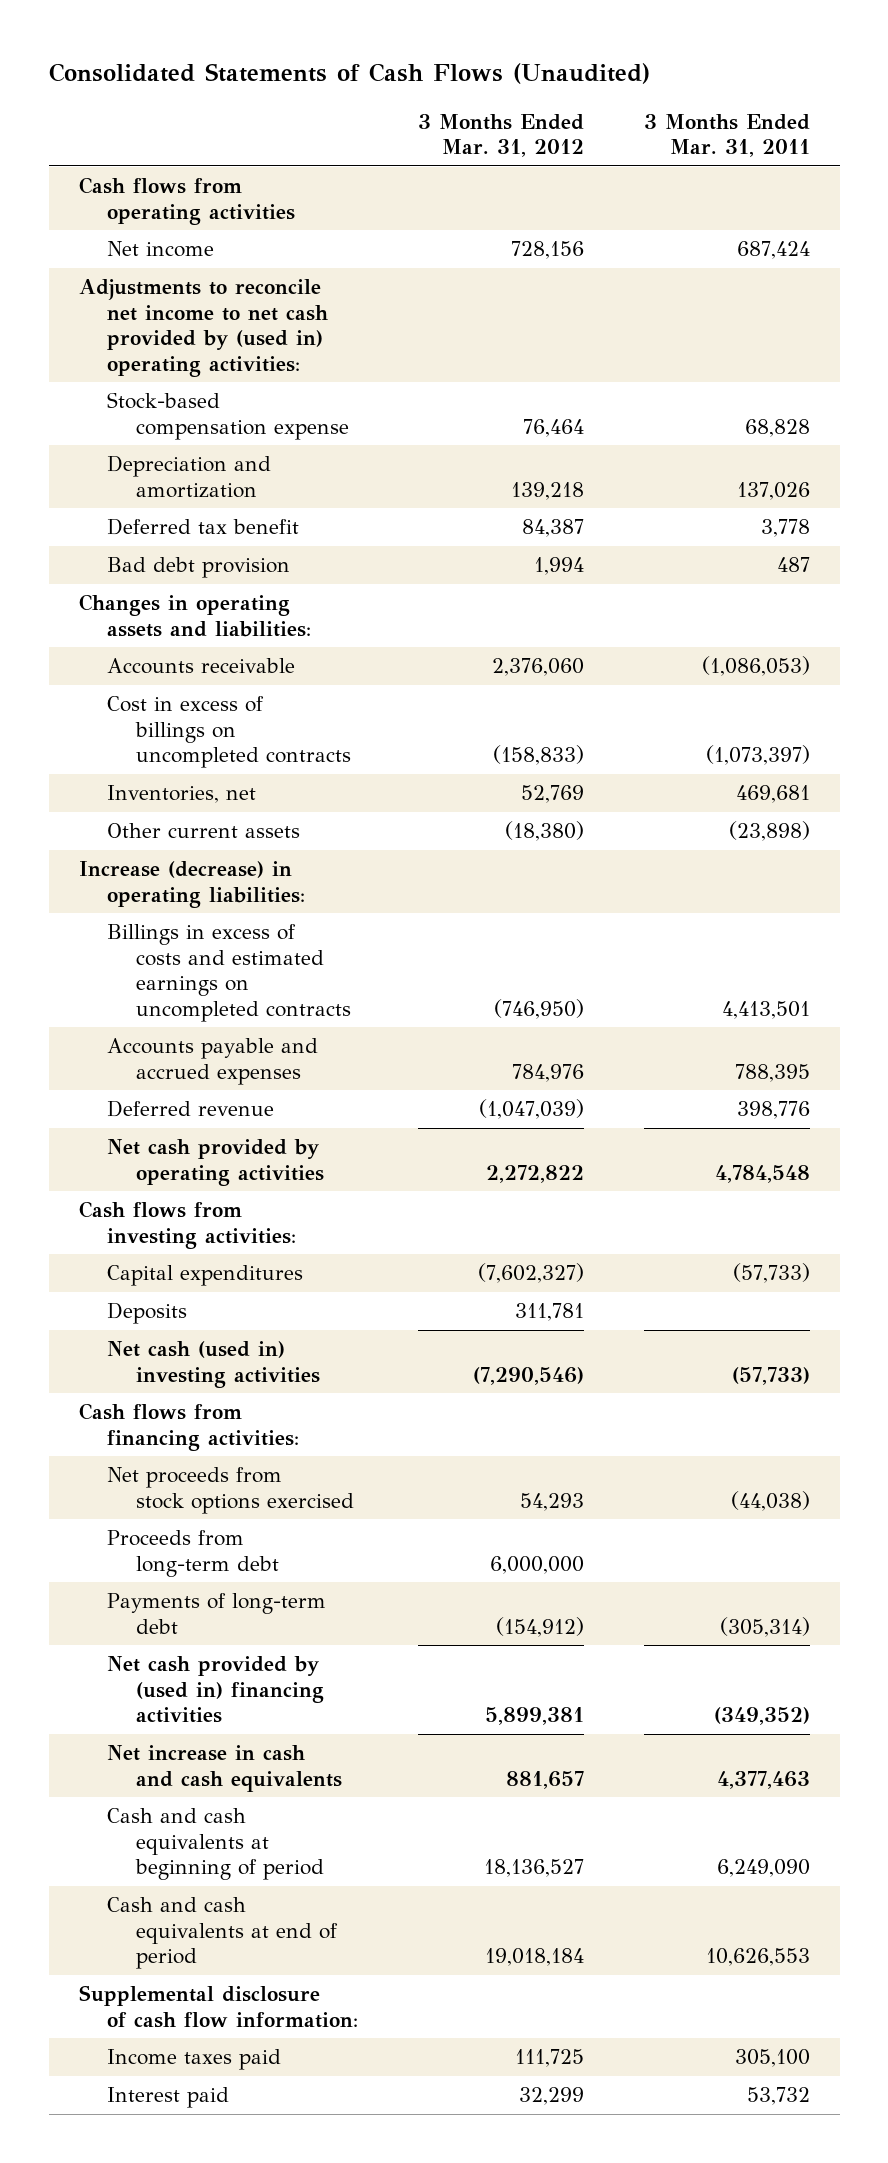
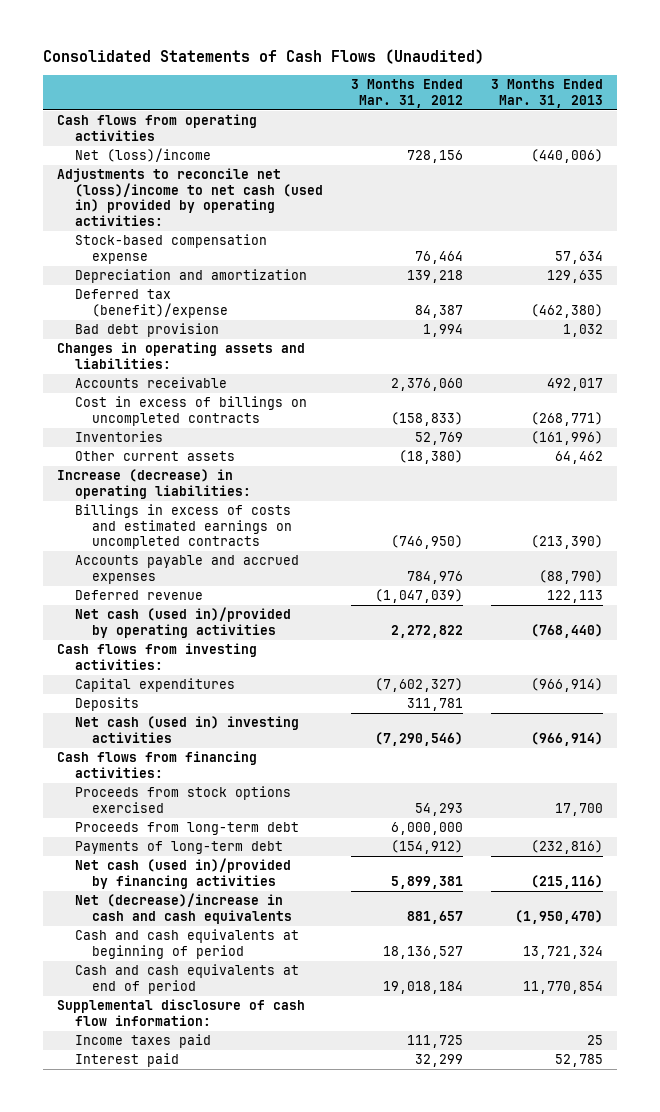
[643,113,810,158] 3 Months Ended Mar. 31, 2011 -> none
none -> [490,78,603,108] 3 Months Ended Mar. 31, 2013
[107,241,215,258] Net income -> [74,148,211,163] Net (loss)/income
[78,279,329,377] Adjustments to reconcile net income to net cash provided by (used in) operating activities: -> [57,168,323,227] Adjustments to reconcile net (loss)/income to net cash (used in) provided by operating activities:
[107,518,300,536] Deferred tax benefit -> [74,289,229,318] Deferred tax (benefit)/expense
[107,785,257,804] Inventories, net -> [74,431,163,443] Inventories
[107,1139,324,1186] Net cash provided by operating activities -> [74,607,291,638] Net cash (used in)/provided by operating activities
[107,1467,354,1514] Net proceeds from stock options exercised -> [74,786,291,813] Proceeds from stock options exercised
[107,1656,324,1724] Net cash provided by (used in) financing activities -> [74,858,291,889] Net cash (used in)/provided by financing activities
[107,1745,342,1792] Net increase in cash and cash equivalents -> [74,893,293,924] Net (decrease)/increase in cash and cash equivalents

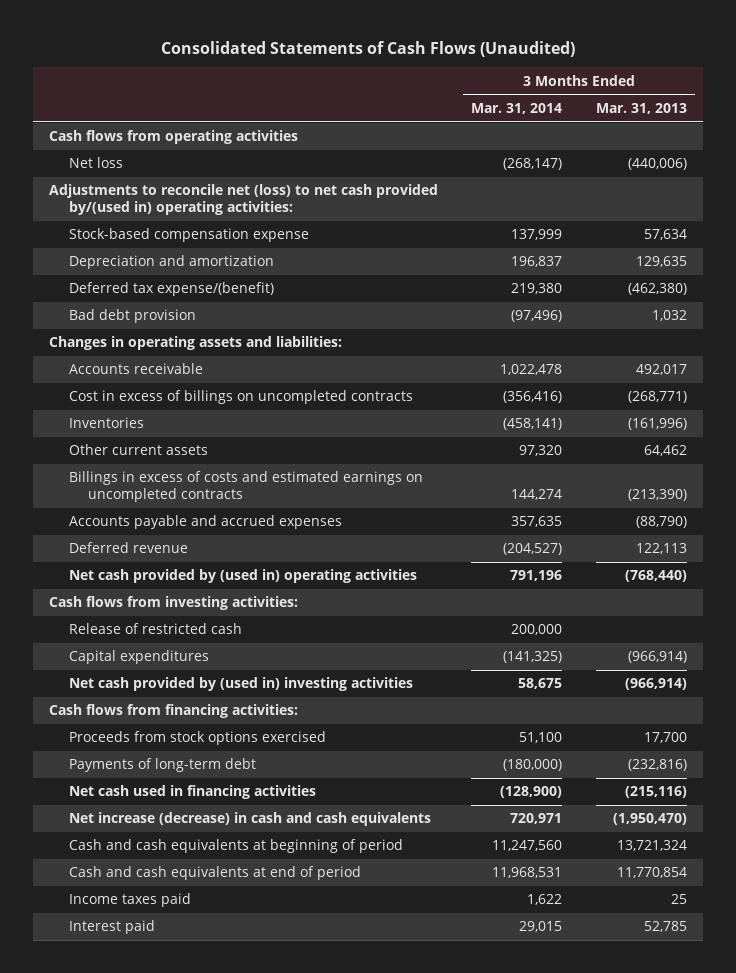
[350,78,463,108] 3 Months Ended Mar. 31, 2012 -> none
none -> [471,102,563,114] Mar. 31, 2014
[74,148,211,163] Net (loss)/income -> [68,157,123,169] Net loss
[57,168,323,227] Adjustments to reconcile net (loss)/income to net cash (used in) provided by operating activities: -> [49,184,439,215] Adjustments to reconcile net (loss) to net cash provided by/(used in) operating activities:
[74,289,229,318] Deferred tax (benefit)/expense -> [68,282,274,297] Deferred tax expense/(benefit)
[57,469,251,499] Increase (decrease) in operating liabilities: -> none
[74,607,291,638] Net cash (used in)/provided by operating activities -> [68,569,417,584] Net cash provided by (used in) operating activities
none -> [68,623,242,635] Release of restricted cash
[74,697,139,712] Deposits -> none
[74,716,299,743] Net cash (used in) investing activities -> [68,677,413,692] Net cash provided by (used in) investing activities
[74,822,299,836] Proceeds from long-term debt -> none
[74,858,291,889] Net cash (used in)/provided by financing activities -> [68,785,316,800] Net cash used in financing activities
[74,893,293,924] Net (decrease)/increase in cash and cash equivalents -> [68,812,431,827] Net increase (decrease) in cash and cash equivalents
[57,999,306,1026] Supplemental disclosure of cash flow information: -> none

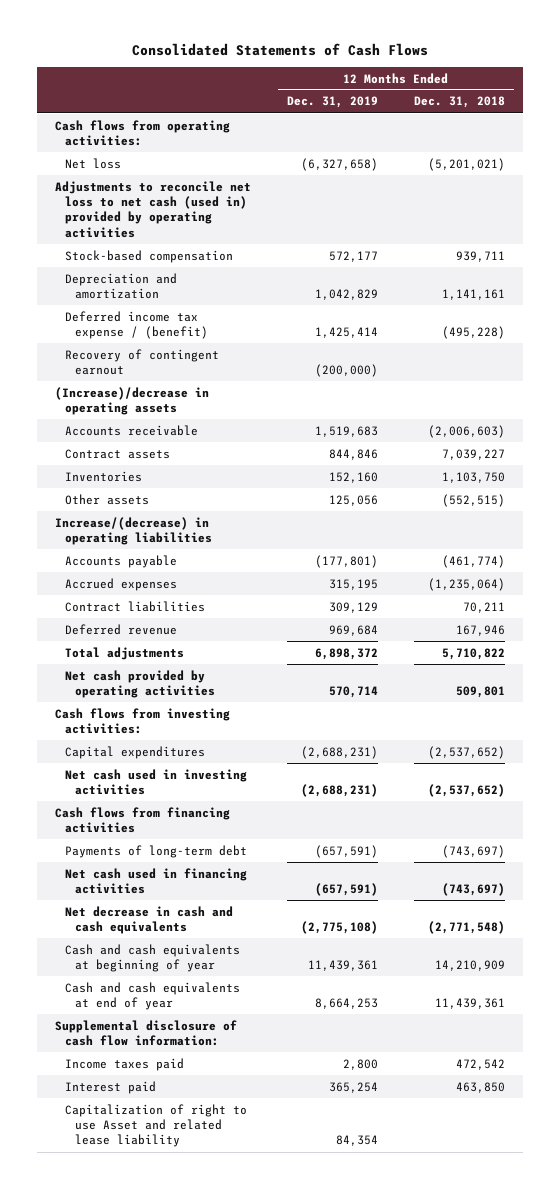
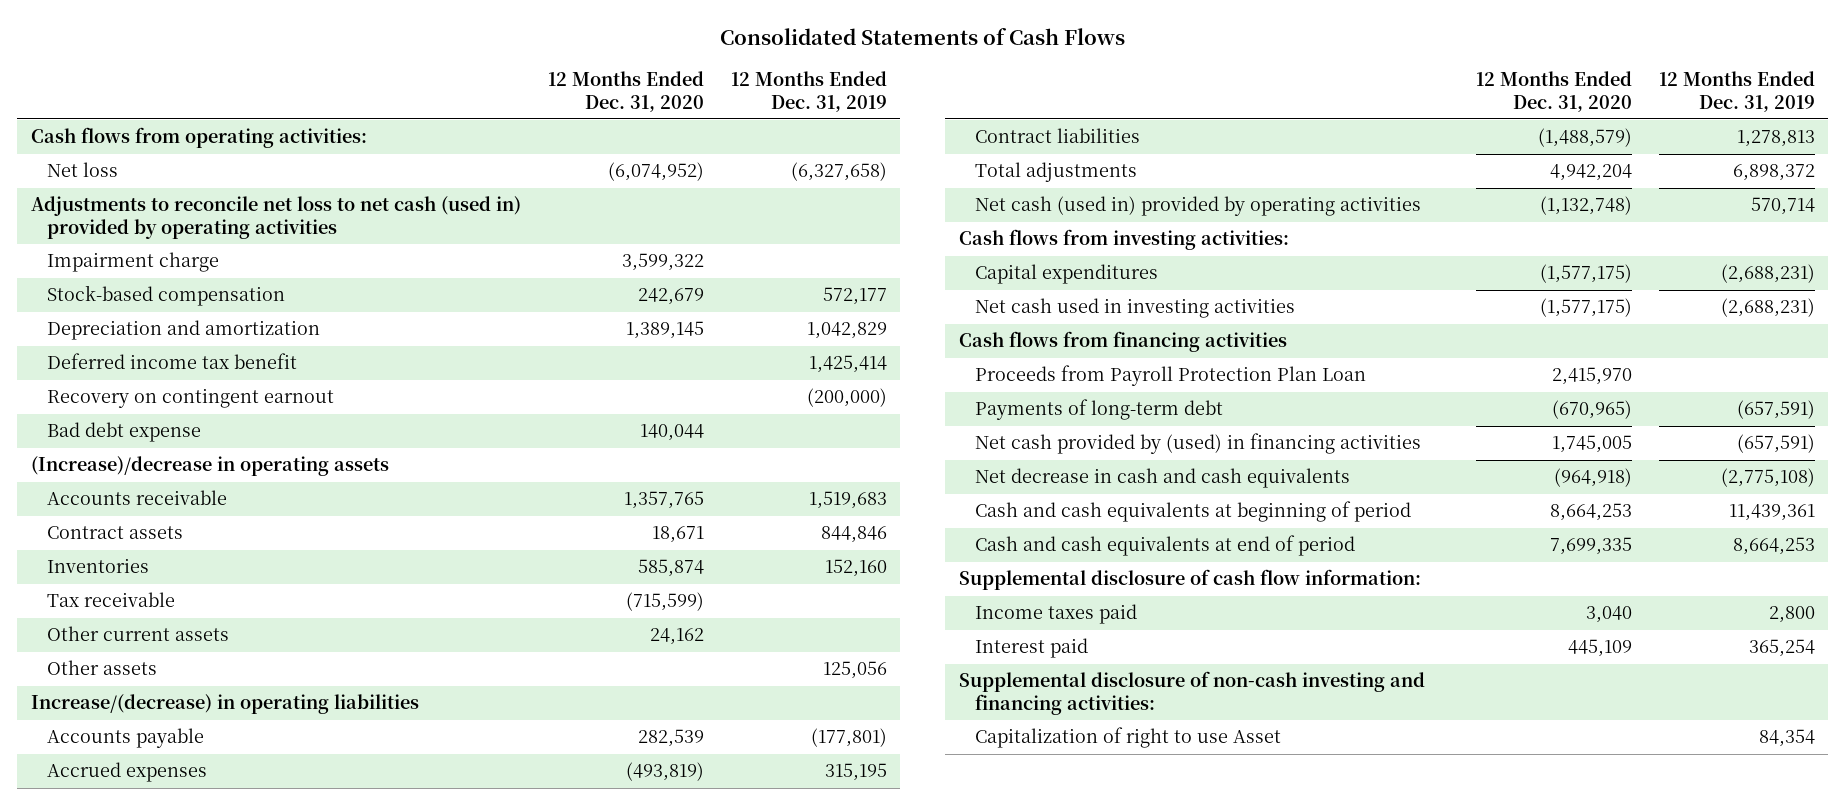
[413,96,505,109] Dec. 31, 2018 -> none
none -> [547,70,704,112] 12 Months Ended Dec. 31, 2020
none -> [47,252,220,273] Impairment charge
[64,310,209,339] Deferred income tax expense / (benefit) -> [47,353,298,370] Deferred income tax benefit
[64,348,219,375] Recovery of contingent earnout -> [47,388,335,409] Recovery on contingent earnout
none -> [47,422,202,443] Bad debt expense
none -> [47,592,176,608] Tax receivable
none -> [47,626,230,642] Other current assets
[64,623,177,635] Deferred revenue -> none
[328,601,378,613] 309,129 -> [1736,130,1815,148] 1,278,813
[64,669,216,698] Net cash provided by operating activities -> [975,196,1422,217] Net cash (used in) provided by operating activities
none -> [975,365,1367,387] Proceeds from Payroll Protection Plan Loan
[64,867,247,894] Net cash used in financing activities -> [975,433,1422,455] Net cash provided by (used) in financing activities
[64,943,240,972] Cash and cash equivalents at beginning of year -> [975,501,1412,523] Cash and cash equivalents at beginning of period
[64,981,240,1010] Cash and cash equivalents at end of year -> [975,535,1356,557] Cash and cash equivalents at end of period
none -> [958,671,1425,716] Supplemental disclosure of non-cash investing and financing activities:
[64,1103,247,1148] Capitalization of right to use Asset and related lease liability -> [975,727,1282,749] Capitalization of right to use Asset

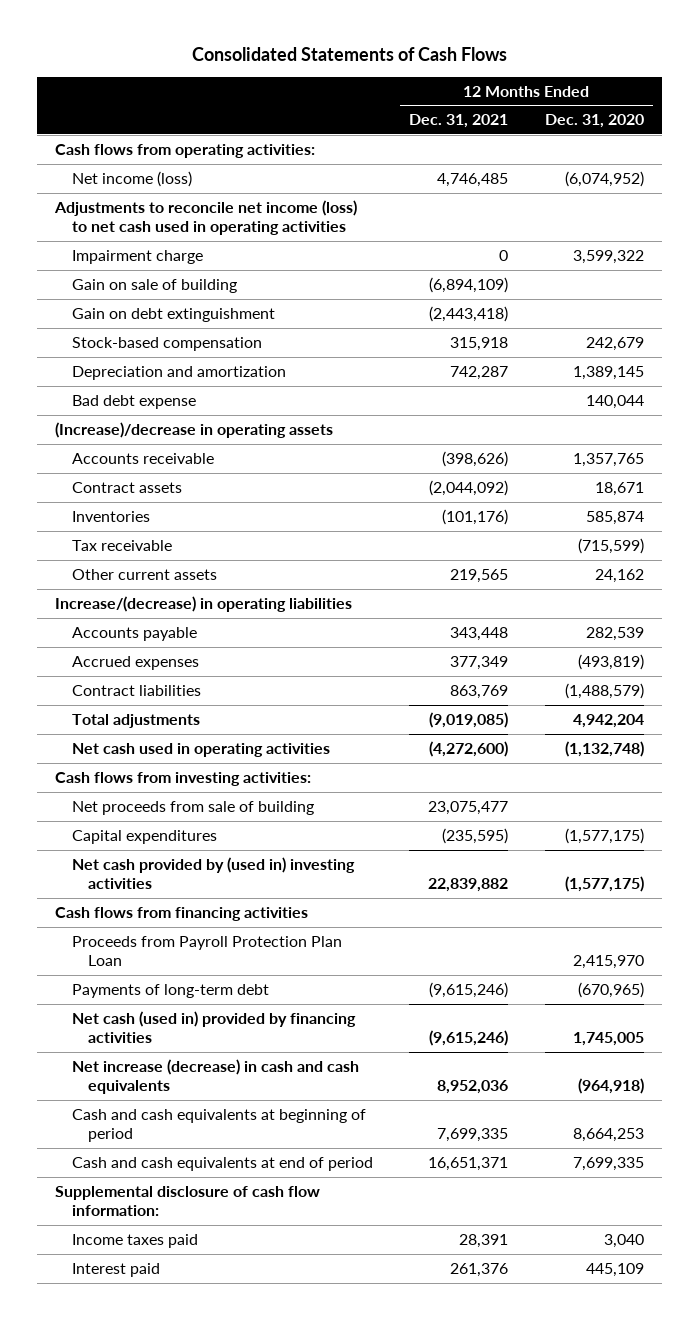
[730,70,887,112] 12 Months Ended Dec. 31, 2019 -> none
none -> [409,114,509,129] Dec. 31, 2021
[47,162,119,178] Net loss -> [71,170,192,187] Net income (loss)
[30,196,521,240] Adjustments to reconcile net loss to net cash (used in) provided by operating activities -> [54,199,358,235] Adjustments to reconcile net income (loss) to net cash used in operating activities
none -> [71,278,237,293] Gain on sale of building
none -> [71,307,275,322] Gain on debt extinguishment
[47,353,298,370] Deferred income tax benefit -> none
[47,388,335,409] Recovery on contingent earnout -> none
[47,660,158,676] Other assets -> none
[975,196,1422,217] Net cash (used in) provided by operating activities -> [71,742,330,757] Net cash used in operating activities
none -> [71,800,314,815] Net proceeds from sale of building
[975,298,1296,319] Net cash used in investing activities -> [71,856,355,889] Net cash provided by (used in) investing activities
[975,433,1422,455] Net cash provided by (used) in financing activities -> [71,1010,356,1043] Net cash (used in) provided by financing activities
[975,468,1351,489] Net decrease in cash and cash equivalents -> [71,1058,359,1094] Net increase (decrease) in cash and cash equivalents
[958,671,1425,716] Supplemental disclosure of non-cash investing and financing activities: -> none
[975,727,1282,749] Capitalization of right to use Asset -> none

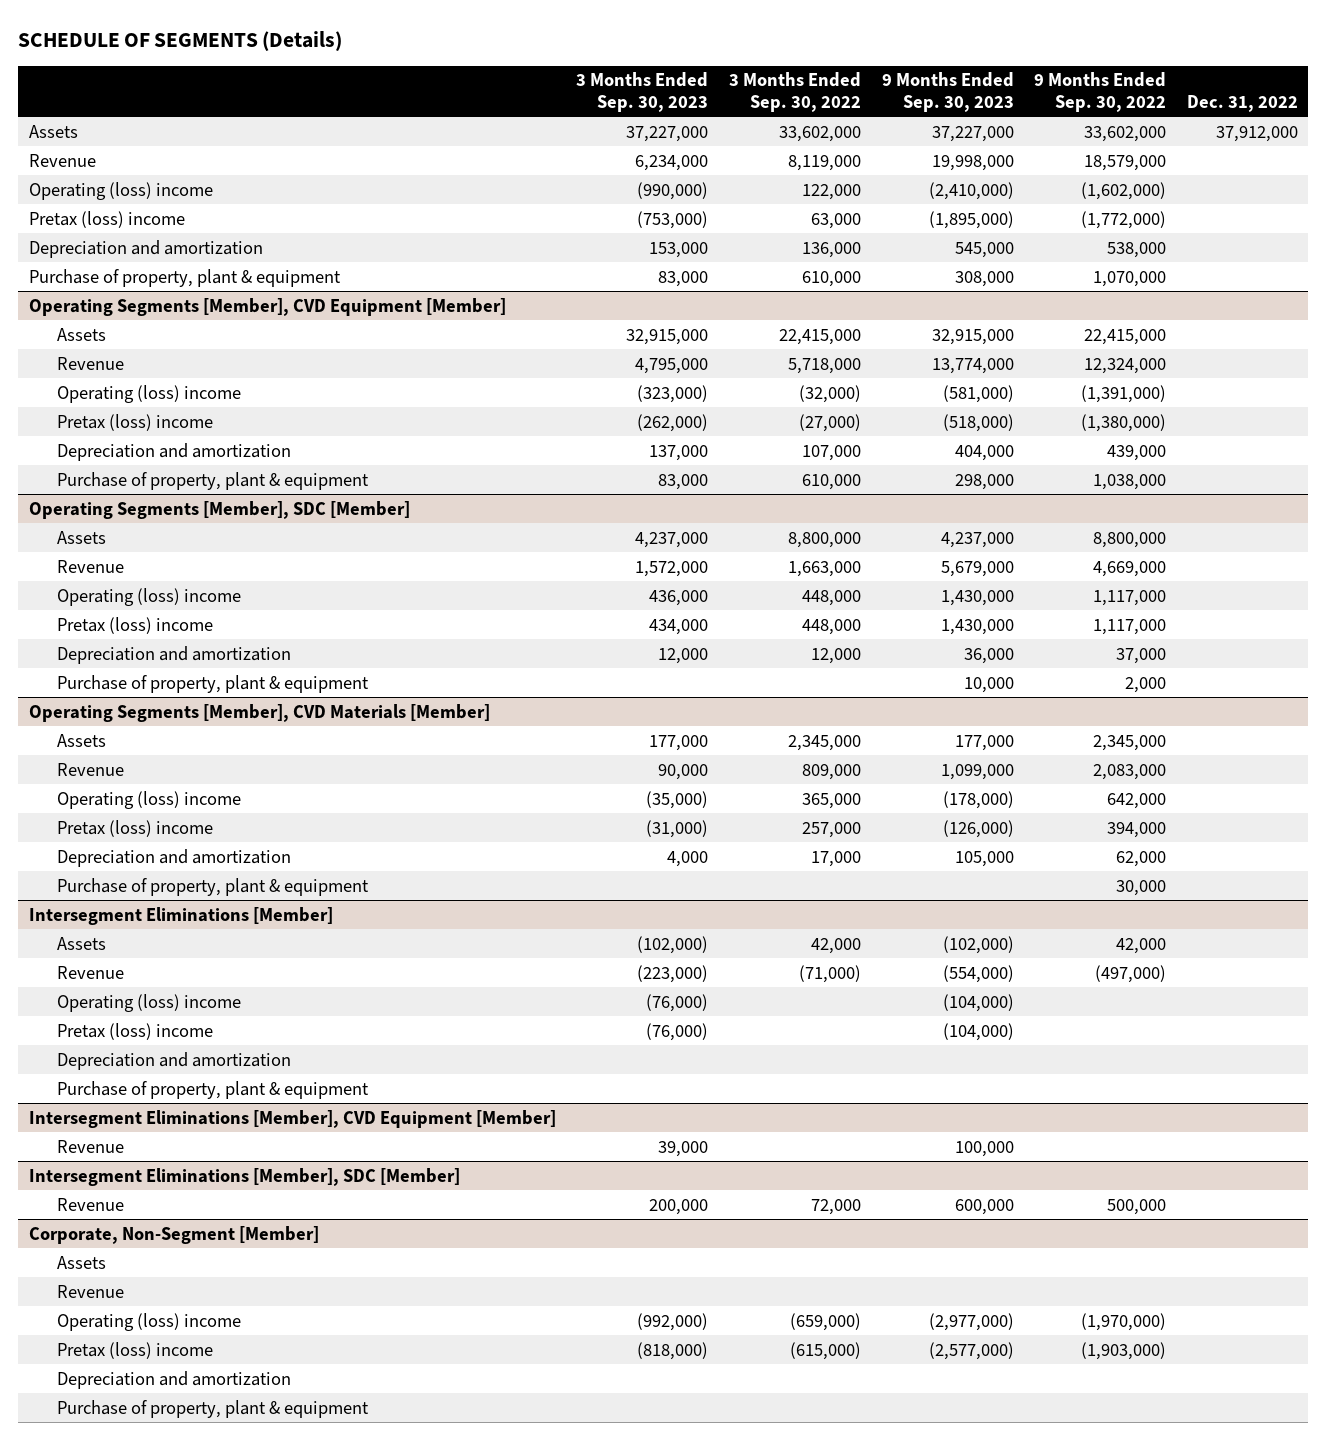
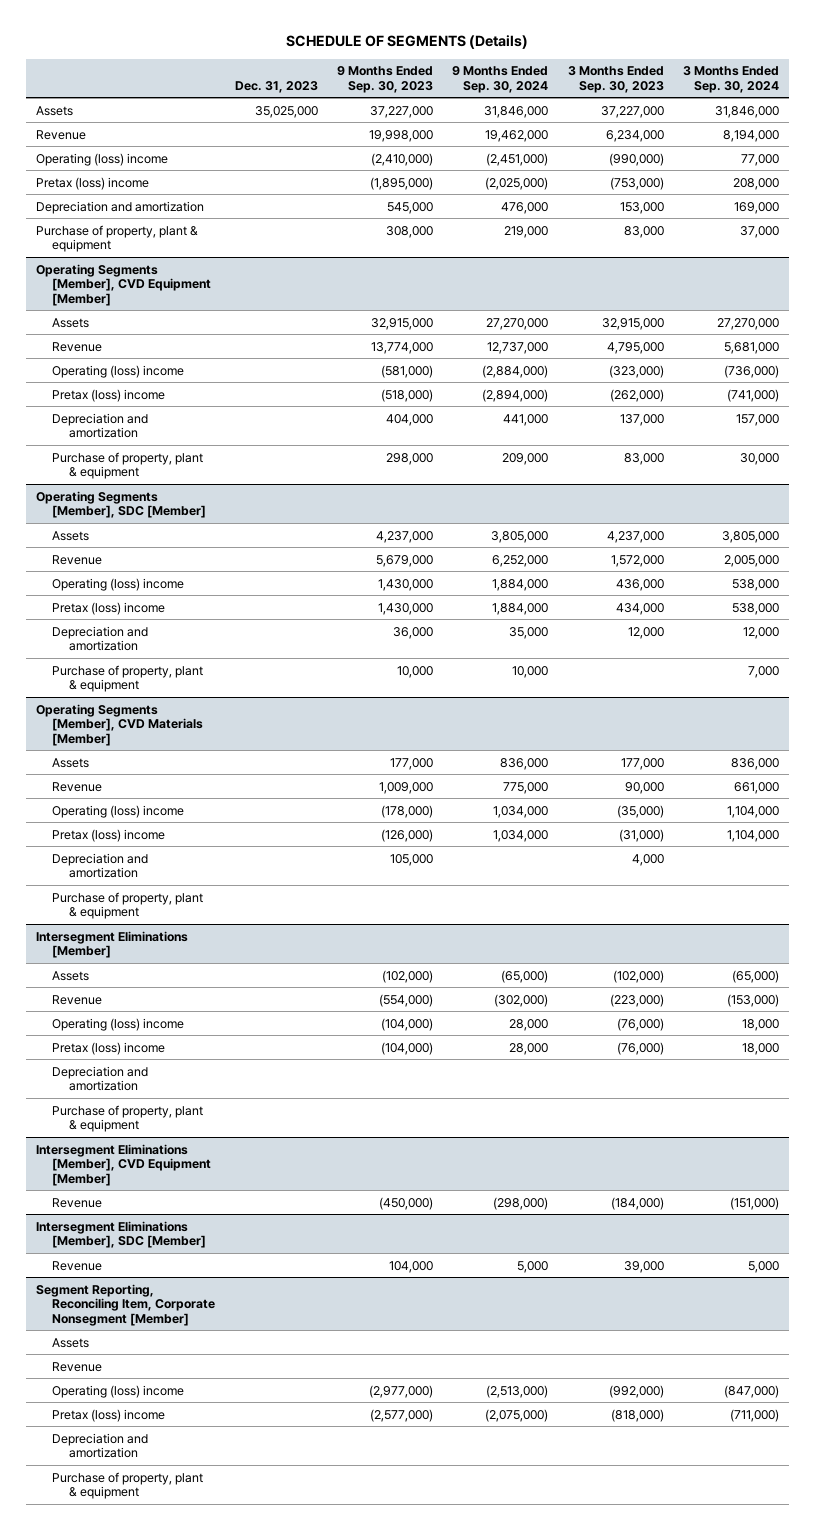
[728,72,861,112] 3 Months Ended Sep. 30, 2022 -> none
[1034,72,1167,112] 9 Months Ended Sep. 30, 2022 -> none
[1186,94,1298,112] Dec. 31, 2022 -> none
none -> [234,80,318,93] Dec. 31, 2023
none -> [452,66,549,93] 9 Months Ended Sep. 30, 2024
none -> [683,66,780,93] 3 Months Ended Sep. 30, 2024
[940,763,1014,780] 1,099,000 -> [379,781,434,794] 1,009,000
[658,1140,709,1157] 39,000 -> [610,1196,664,1210] (184,000)
[954,1140,1014,1157] 100,000 -> [379,1196,434,1210] (450,000)
[649,1198,709,1215] 200,000 -> [623,1260,664,1273] 39,000
[954,1198,1014,1215] 600,000 -> [389,1260,434,1273] 104,000
[28,1225,319,1244] Corporate, Non-Segment [Member] -> [35,1283,216,1326] Segment Reporting, Reconciling Item, Corporate Nonsegment [Member]

